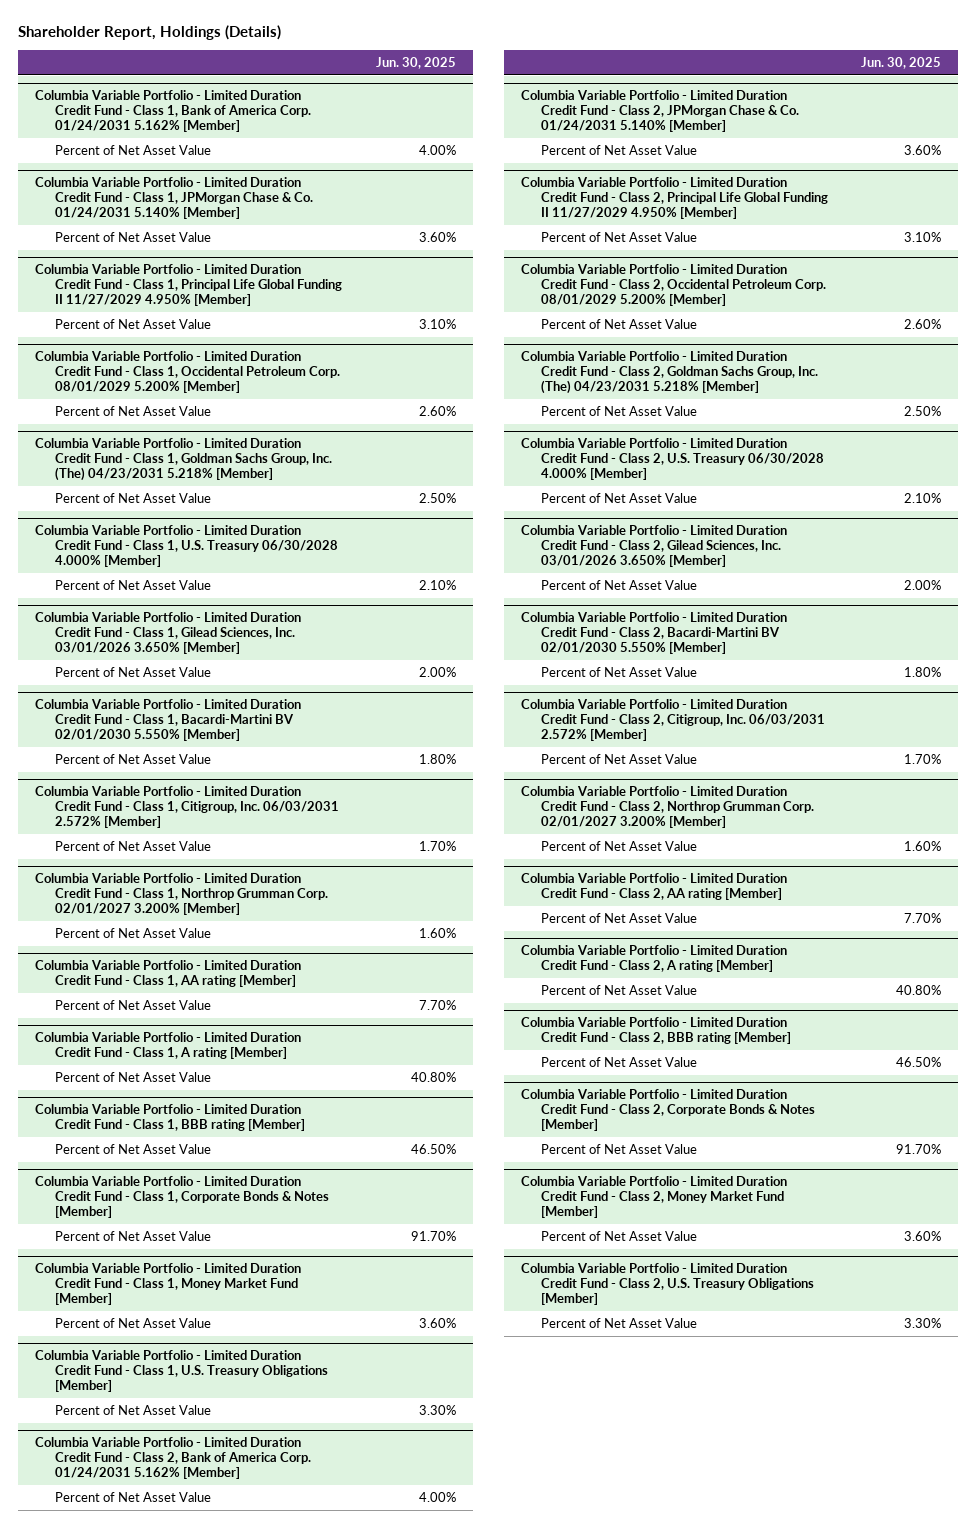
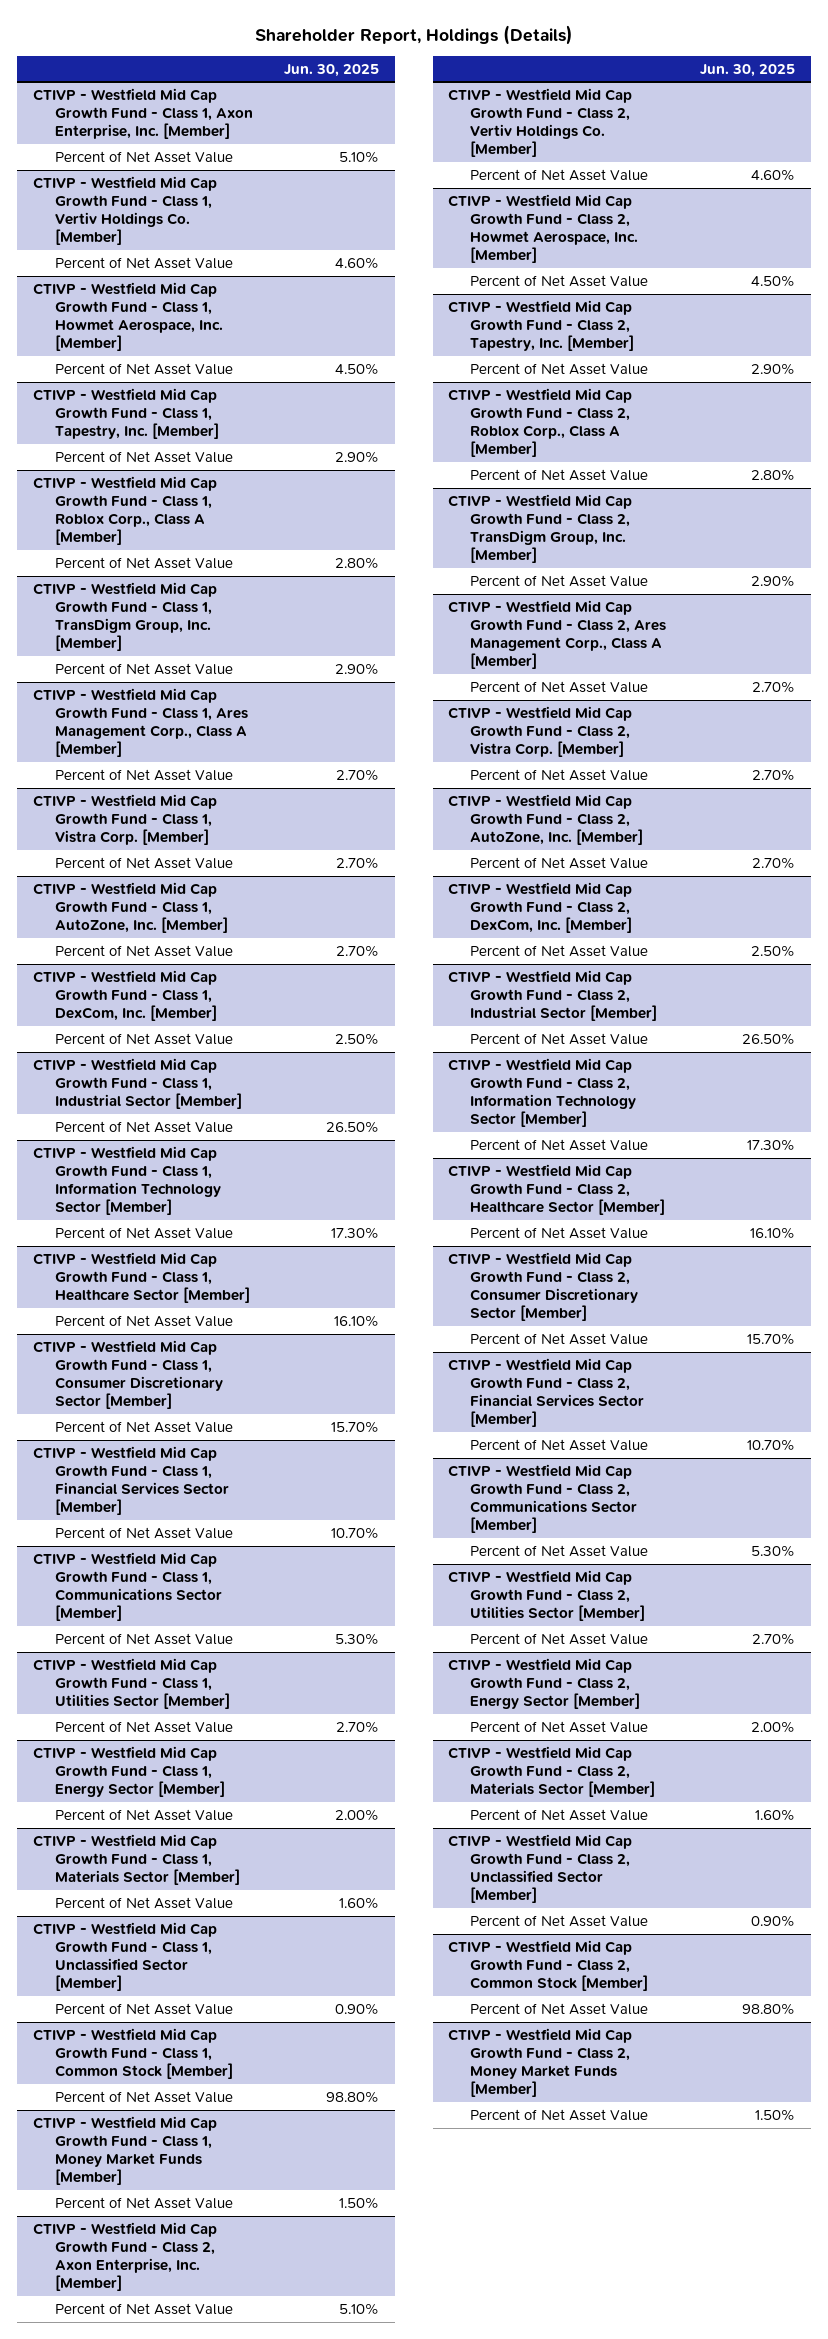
[34,90,311,132] Columbia Variable Portfolio - Limited Duration Credit Fund - Class 1, Bank of America Corp. 01/24/2031 5.162% [Member] -> none
[34,177,313,219] Columbia Variable Portfolio - Limited Duration Credit Fund - Class 1, JPMorgan Chase & Co. 01/24/2031 5.140% [Member] -> none
[34,264,342,306] Columbia Variable Portfolio - Limited Duration Credit Fund - Class 1, Principal Life Global Funding II 11/27/2029 4.950% [Member] -> none
[34,351,340,393] Columbia Variable Portfolio - Limited Duration Credit Fund - Class 1, Occidental Petroleum Corp. 08/01/2029 5.200% [Member] -> none
[34,438,332,481] Columbia Variable Portfolio - Limited Duration Credit Fund - Class 1, Goldman Sachs Group, Inc. (The) 04/23/2031 5.218% [Member] -> none
none -> [32,88,253,139] CTIVP - Westfield Mid Cap Growth Fund - Class 1, Axon Enterprise, Inc. [Member]
[418,144,456,155] 4.00% -> [339,151,380,164] 5.10%
none -> [32,176,217,245] CTIVP - Westfield Mid Cap Growth Fund - Class 1, Vertiv Holdings Co. [Member]
[418,231,456,242] 3.60% -> [335,257,380,270] 4.60%
none -> [32,282,223,351] CTIVP - Westfield Mid Cap Growth Fund - Class 1, Howmet Aerospace, Inc. [Member]
[418,318,456,329] 3.10% -> [335,363,380,376] 4.50%
none -> [32,388,219,439] CTIVP - Westfield Mid Cap Growth Fund - Class 1, Tapestry, Inc. [Member]
[418,405,456,416] 2.60% -> [335,451,380,464] 2.90%
none -> [32,476,217,545] CTIVP - Westfield Mid Cap Growth Fund - Class 1, Roblox Corp., Class A [Member]
none -> [54,557,233,570] Percent of Net Asset Value
none -> [32,582,217,651] CTIVP - Westfield Mid Cap Growth Fund - Class 1, TransDigm Group, Inc. [Member]
none -> [54,663,233,676] Percent of Net Asset Value
none -> [32,688,248,757] CTIVP - Westfield Mid Cap Growth Fund - Class 1, Ares Management Corp., Class A [Member]
none -> [54,769,233,782] Percent of Net Asset Value
none -> [32,794,217,845] CTIVP - Westfield Mid Cap Growth Fund - Class 1, Vistra Corp. [Member]
none -> [54,857,233,870] Percent of Net Asset Value
none -> [32,882,228,933] CTIVP - Westfield Mid Cap Growth Fund - Class 1, AutoZone, Inc. [Member]
none -> [54,945,233,958] Percent of Net Asset Value
none -> [32,970,217,1021] CTIVP - Westfield Mid Cap Growth Fund - Class 1, DexCom, Inc. [Member]
[34,525,338,567] Columbia Variable Portfolio - Limited Duration Credit Fund - Class 1, U.S. Treasury 06/30/2028 4.000% [Member] -> none
[34,612,301,654] Columbia Variable Portfolio - Limited Duration Credit Fund - Class 1, Gilead Sciences, Inc. 03/01/2026 3.650% [Member] -> none
none -> [32,1058,242,1109] CTIVP - Westfield Mid Cap Growth Fund - Class 1, Industrial Sector [Member]
[418,579,456,590] 2.10% -> [326,1121,380,1134] 26.50%
none -> [32,1146,221,1215] CTIVP - Westfield Mid Cap Growth Fund - Class 1, Information Technology Sector [Member]
none -> [54,1227,233,1240] Percent of Net Asset Value
none -> [32,1252,250,1303] CTIVP - Westfield Mid Cap Growth Fund - Class 1, Healthcare Sector [Member]
none -> [54,1315,233,1328] Percent of Net Asset Value
none -> [32,1340,223,1409] CTIVP - Westfield Mid Cap Growth Fund - Class 1, Consumer Discretionary Sector [Member]
none -> [54,1421,233,1434] Percent of Net Asset Value
none -> [32,1446,229,1515] CTIVP - Westfield Mid Cap Growth Fund - Class 1, Financial Services Sector [Member]
none -> [54,1527,233,1540] Percent of Net Asset Value
none -> [32,1552,222,1621] CTIVP - Westfield Mid Cap Growth Fund - Class 1, Communications Sector [Member]
none -> [54,1633,233,1646] Percent of Net Asset Value
none -> [32,1658,230,1709] CTIVP - Westfield Mid Cap Growth Fund - Class 1, Utilities Sector [Member]
none -> [54,1721,233,1734] Percent of Net Asset Value
none -> [32,1746,225,1797] CTIVP - Westfield Mid Cap Growth Fund - Class 1, Energy Sector [Member]
[34,699,301,741] Columbia Variable Portfolio - Limited Duration Credit Fund - Class 1, Bacardi-Martini BV 02/01/2030 5.550% [Member] -> none
[54,753,211,764] Percent of Net Asset Value -> none
[34,786,339,828] Columbia Variable Portfolio - Limited Duration Credit Fund - Class 1, Citigroup, Inc. 06/03/2031 2.572% [Member] -> none
[54,840,211,851] Percent of Net Asset Value -> none
[34,873,328,915] Columbia Variable Portfolio - Limited Duration Credit Fund - Class 1, Northrop Grumman Corp. 02/01/2027 3.200% [Member] -> none
none -> [32,1834,240,1885] CTIVP - Westfield Mid Cap Growth Fund - Class 1, Materials Sector [Member]
[34,960,301,988] Columbia Variable Portfolio - Limited Duration Credit Fund - Class 1, AA rating [Member] -> none
[34,1032,301,1060] Columbia Variable Portfolio - Limited Duration Credit Fund - Class 1, A rating [Member] -> none
[34,1104,305,1132] Columbia Variable Portfolio - Limited Duration Credit Fund - Class 1, BBB rating [Member] -> none
[34,1176,329,1218] Columbia Variable Portfolio - Limited Duration Credit Fund - Class 1, Corporate Bonds & Notes [Member] -> none
[34,1263,301,1305] Columbia Variable Portfolio - Limited Duration Credit Fund - Class 1, Money Market Fund [Member] -> none
[34,1350,328,1392] Columbia Variable Portfolio - Limited Duration Credit Fund - Class 1, U.S. Treasury Obligations [Member] -> none
[34,1437,311,1479] Columbia Variable Portfolio - Limited Duration Credit Fund - Class 2, Bank of America Corp. 01/24/2031 5.162% [Member] -> none
[520,90,799,132] Columbia Variable Portfolio - Limited Duration Credit Fund - Class 2, JPMorgan Chase & Co. 01/24/2031 5.140% [Member] -> none
[520,177,828,219] Columbia Variable Portfolio - Limited Duration Credit Fund - Class 2, Principal Life Global Funding II 11/27/2029 4.950% [Member] -> none
[520,264,826,306] Columbia Variable Portfolio - Limited Duration Credit Fund - Class 2, Occidental Petroleum Corp. 08/01/2029 5.200% [Member] -> none
[520,351,818,394] Columbia Variable Portfolio - Limited Duration Credit Fund - Class 2, Goldman Sachs Group, Inc. (The) 04/23/2031 5.218% [Member] -> none
none -> [32,1922,217,1991] CTIVP - Westfield Mid Cap Growth Fund - Class 1, Unclassified Sector [Member]
[418,999,456,1010] 7.70% -> [335,2003,380,2016] 0.90%
none -> [32,2028,233,2079] CTIVP - Westfield Mid Cap Growth Fund - Class 1, Common Stock [Member]
[410,1071,456,1082] 40.80% -> [326,2091,380,2104] 98.80%
none -> [32,2116,217,2185] CTIVP - Westfield Mid Cap Growth Fund - Class 1, Money Market Funds [Member]
[410,1143,456,1154] 46.50% -> [339,2197,380,2210] 1.50%
none -> [32,2222,217,2291] CTIVP - Westfield Mid Cap Growth Fund - Class 2, Axon Enterprise, Inc. [Member]
[410,1230,456,1241] 91.70% -> [339,2303,380,2316] 5.10%
none -> [448,88,633,157] CTIVP - Westfield Mid Cap Growth Fund - Class 2, Vertiv Holdings Co. [Member]
[418,1317,456,1328] 3.60% -> [750,169,795,182] 4.60%
none -> [448,194,639,263] CTIVP - Westfield Mid Cap Growth Fund - Class 2, Howmet Aerospace, Inc. [Member]
[418,1404,456,1415] 3.30% -> [750,275,795,288] 4.50%
none -> [448,300,635,351] CTIVP - Westfield Mid Cap Growth Fund - Class 2, Tapestry, Inc. [Member]
[418,1491,456,1502] 4.00% -> [750,363,795,376] 2.90%
none -> [448,388,633,457] CTIVP - Westfield Mid Cap Growth Fund - Class 2, Roblox Corp., Class A [Member]
[904,144,942,155] 3.60% -> [750,469,795,482] 2.80%
none -> [448,494,633,563] CTIVP - Westfield Mid Cap Growth Fund - Class 2, TransDigm Group, Inc. [Member]
[904,231,942,242] 3.10% -> [750,575,795,588] 2.90%
none -> [448,600,667,669] CTIVP - Westfield Mid Cap Growth Fund - Class 2, Ares Management Corp., Class A [Member]
[904,318,942,329] 2.60% -> [751,681,795,694] 2.70%
none -> [448,706,633,757] CTIVP - Westfield Mid Cap Growth Fund - Class 2, Vistra Corp. [Member]
none -> [470,769,649,782] Percent of Net Asset Value
none -> [448,794,644,845] CTIVP - Westfield Mid Cap Growth Fund - Class 2, AutoZone, Inc. [Member]
none -> [470,857,649,870] Percent of Net Asset Value
none -> [448,882,633,933] CTIVP - Westfield Mid Cap Growth Fund - Class 2, DexCom, Inc. [Member]
[520,438,824,480] Columbia Variable Portfolio - Limited Duration Credit Fund - Class 2, U.S. Treasury 06/30/2028 4.000% [Member] -> none
[520,525,787,567] Columbia Variable Portfolio - Limited Duration Credit Fund - Class 2, Gilead Sciences, Inc. 03/01/2026 3.650% [Member] -> none
none -> [448,970,658,1021] CTIVP - Westfield Mid Cap Growth Fund - Class 2, Industrial Sector [Member]
[904,492,942,503] 2.10% -> [741,1033,795,1046] 26.50%
none -> [448,1058,637,1127] CTIVP - Westfield Mid Cap Growth Fund - Class 2, Information Technology Sector [Member]
none -> [470,1139,649,1152] Percent of Net Asset Value
none -> [448,1164,666,1215] CTIVP - Westfield Mid Cap Growth Fund - Class 2, Healthcare Sector [Member]
none -> [470,1227,649,1240] Percent of Net Asset Value
none -> [448,1252,639,1321] CTIVP - Westfield Mid Cap Growth Fund - Class 2, Consumer Discretionary Sector [Member]
none -> [470,1333,649,1346] Percent of Net Asset Value
none -> [448,1358,645,1427] CTIVP - Westfield Mid Cap Growth Fund - Class 2, Financial Services Sector [Member]
none -> [470,1439,649,1452] Percent of Net Asset Value
none -> [448,1464,638,1533] CTIVP - Westfield Mid Cap Growth Fund - Class 2, Communications Sector [Member]
none -> [470,1545,649,1558] Percent of Net Asset Value
none -> [448,1570,646,1621] CTIVP - Westfield Mid Cap Growth Fund - Class 2, Utilities Sector [Member]
none -> [470,1633,649,1646] Percent of Net Asset Value
none -> [448,1658,641,1709] CTIVP - Westfield Mid Cap Growth Fund - Class 2, Energy Sector [Member]
[520,612,787,654] Columbia Variable Portfolio - Limited Duration Credit Fund - Class 2, Bacardi-Martini BV 02/01/2030 5.550% [Member] -> none
[540,666,697,677] Percent of Net Asset Value -> none
[520,699,825,741] Columbia Variable Portfolio - Limited Duration Credit Fund - Class 2, Citigroup, Inc. 06/03/2031 2.572% [Member] -> none
[540,753,697,764] Percent of Net Asset Value -> none
[520,786,814,828] Columbia Variable Portfolio - Limited Duration Credit Fund - Class 2, Northrop Grumman Corp. 02/01/2027 3.200% [Member] -> none
none -> [448,1746,656,1797] CTIVP - Westfield Mid Cap Growth Fund - Class 2, Materials Sector [Member]
[520,873,787,901] Columbia Variable Portfolio - Limited Duration Credit Fund - Class 2, AA rating [Member] -> none
[520,945,787,973] Columbia Variable Portfolio - Limited Duration Credit Fund - Class 2, A rating [Member] -> none
[520,1017,791,1045] Columbia Variable Portfolio - Limited Duration Credit Fund - Class 2, BBB rating [Member] -> none
[520,1089,815,1131] Columbia Variable Portfolio - Limited Duration Credit Fund - Class 2, Corporate Bonds & Notes [Member] -> none
[540,1143,697,1154] Percent of Net Asset Value -> none
[520,1176,787,1218] Columbia Variable Portfolio - Limited Duration Credit Fund - Class 2, Money Market Fund [Member] -> none
[540,1230,697,1241] Percent of Net Asset Value -> none
[520,1263,814,1305] Columbia Variable Portfolio - Limited Duration Credit Fund - Class 2, U.S. Treasury Obligations [Member] -> none
[540,1317,697,1328] Percent of Net Asset Value -> none
none -> [448,1834,633,1903] CTIVP - Westfield Mid Cap Growth Fund - Class 2, Unclassified Sector [Member]
[904,912,942,923] 7.70% -> [750,1915,795,1928] 0.90%
none -> [448,1940,649,1991] CTIVP - Westfield Mid Cap Growth Fund - Class 2, Common Stock [Member]
[896,984,942,995] 40.80% -> [741,2003,795,2016] 98.80%
none -> [448,2028,633,2097] CTIVP - Westfield Mid Cap Growth Fund - Class 2, Money Market Funds [Member]
[896,1056,942,1067] 46.50% -> [754,2109,795,2122] 1.50%

